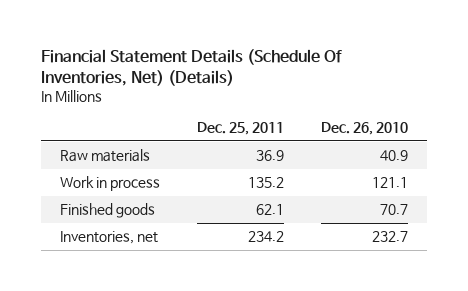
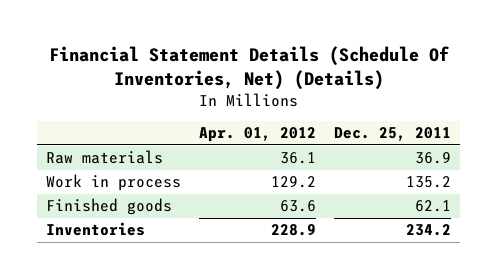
[321,122,409,136] Dec. 26, 2010 -> none
none -> [199,127,317,143] Apr. 01, 2012
[59,231,158,245] Inventories, net -> [45,222,145,237] Inventories

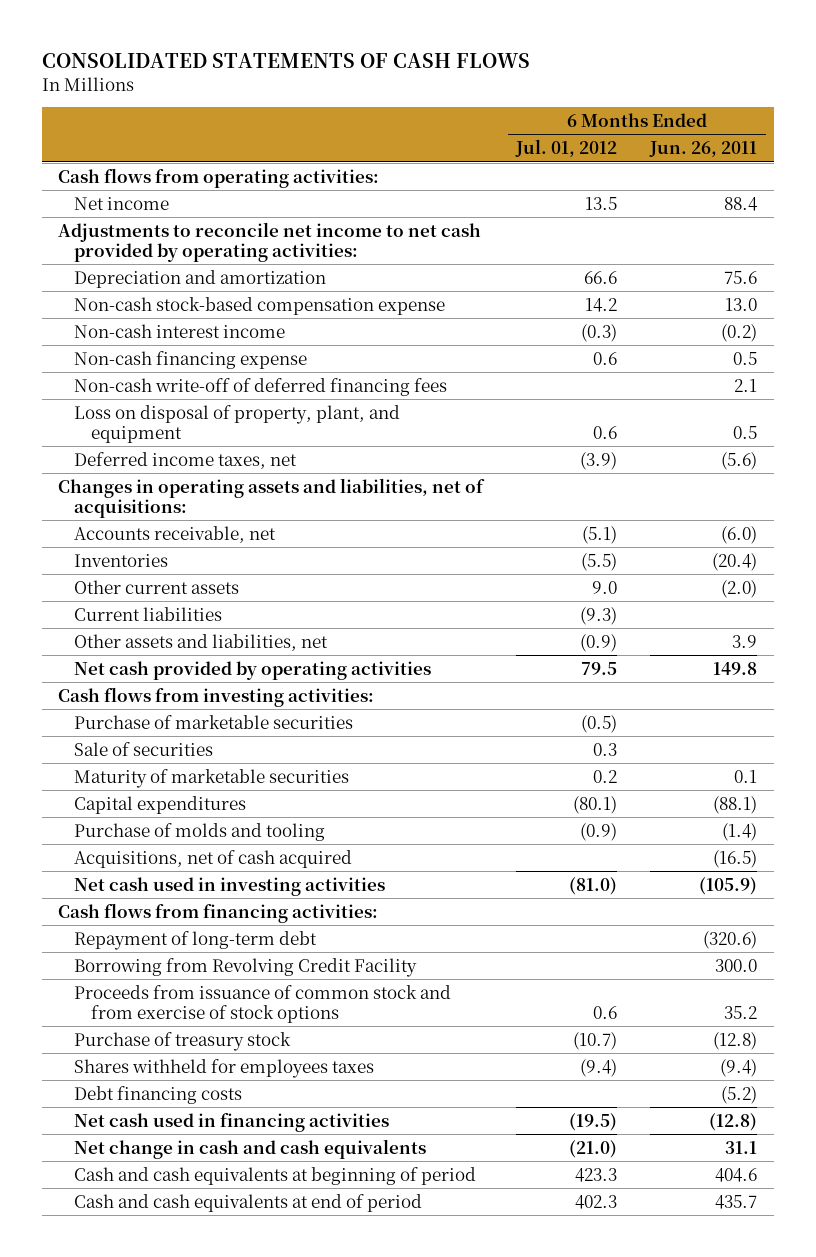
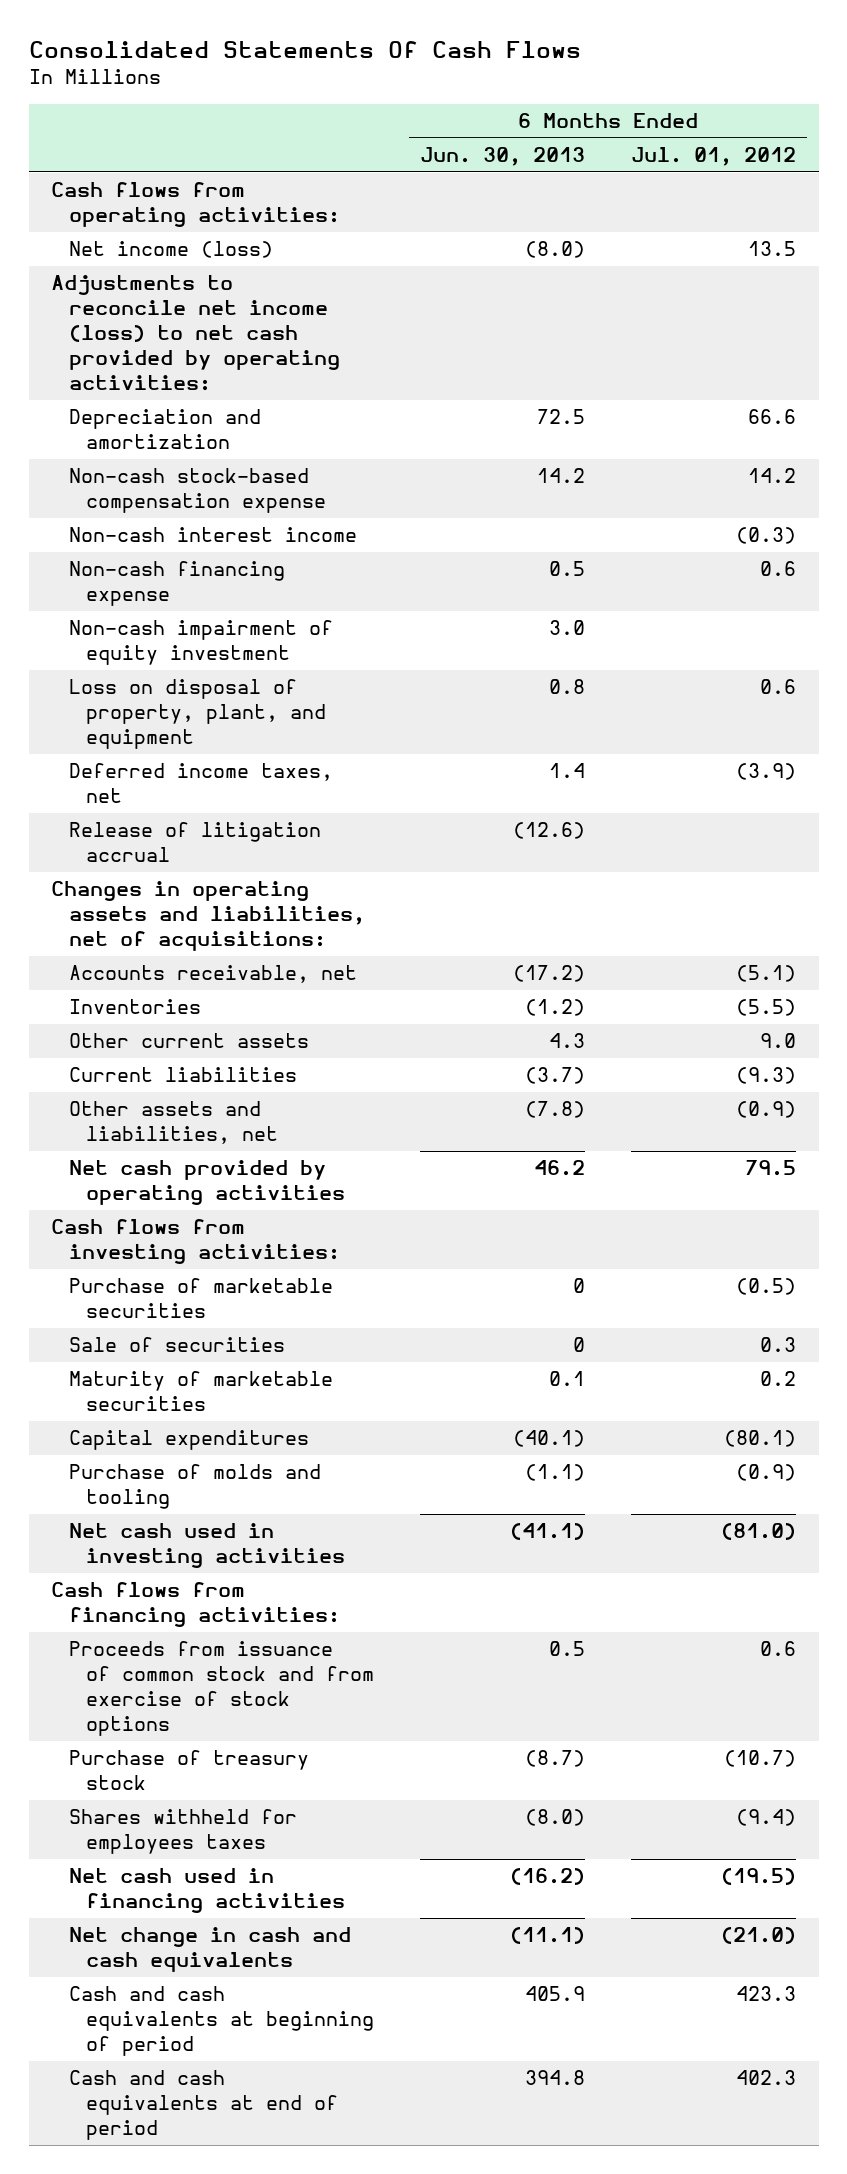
[41,52,530,68] CONSOLIDATED STATEMENTS OF CASH FLOWS -> [28,41,581,59] Consolidated Statements Of Cash Flows
[649,141,758,158] Jun. 26, 2011 -> none
none -> [420,147,586,167] Jun. 30, 2013
[74,196,170,210] Net income -> [68,241,273,259] Net income (loss)
[58,221,482,263] Adjustments to reconcile net income to net cash provided by operating activities: -> [51,275,340,392] Adjustments to reconcile net income (loss) to net cash provided by operating activities:
[74,377,448,396] Non-cash write-off of deferred financing fees -> none
none -> [68,620,333,666] Non-cash impairment of equity investment
none -> [68,822,321,863] Release of litigation accrual
[74,849,353,868] Acquisitions, net of cash acquired -> none
[74,930,318,950] Repayment of long-term debt -> none
[74,957,418,977] Borrowing from Revolving Credit Facility -> none
[74,1085,243,1104] Debt financing costs -> none

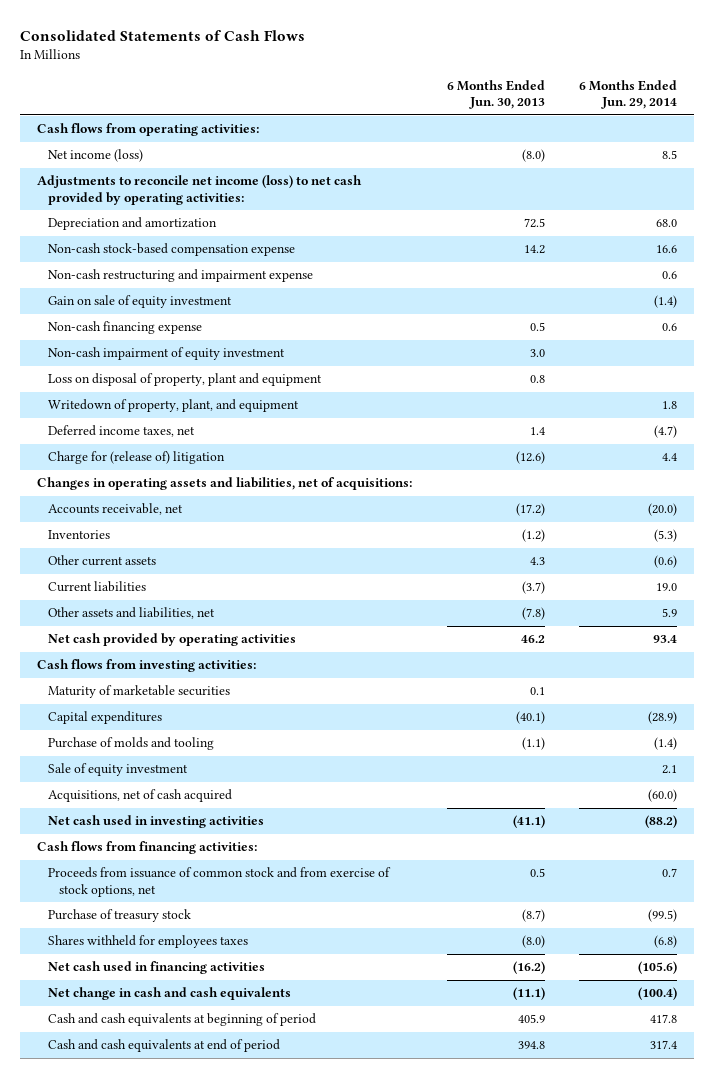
[28,41,581,59] Consolidated Statements Of Cash Flows -> [20,30,306,42] Consolidated Statements of Cash Flows
[631,147,797,167] Jul. 01, 2012 -> none
none -> [578,79,677,110] 6 Months Ended Jun. 29, 2014
[68,527,357,543] Non-cash interest income -> none
none -> [48,269,314,283] Non-cash restructuring and impairment expense
none -> [48,295,233,309] Gain on sale of equity investment
[68,679,327,750] Loss on disposal of property, plant, and equipment -> [48,373,323,387] Loss on disposal of property, plant and equipment
none -> [48,399,300,413] Writedown of property, plant, and equipment
[68,822,321,863] Release of litigation accrual -> [48,451,226,465] Charge for (release of) litigation
[68,1278,333,1319] Purchase of marketable securities -> none
[68,1337,285,1353] Sale of securities -> none
none -> [48,763,189,777] Sale of equity investment
none -> [48,789,233,803] Acquisitions, net of cash acquired
[68,1641,375,1737] Proceeds from issuance of common stock and from exercise of stock options -> [48,867,392,897] Proceeds from issuance of common stock and from exercise of stock options, net

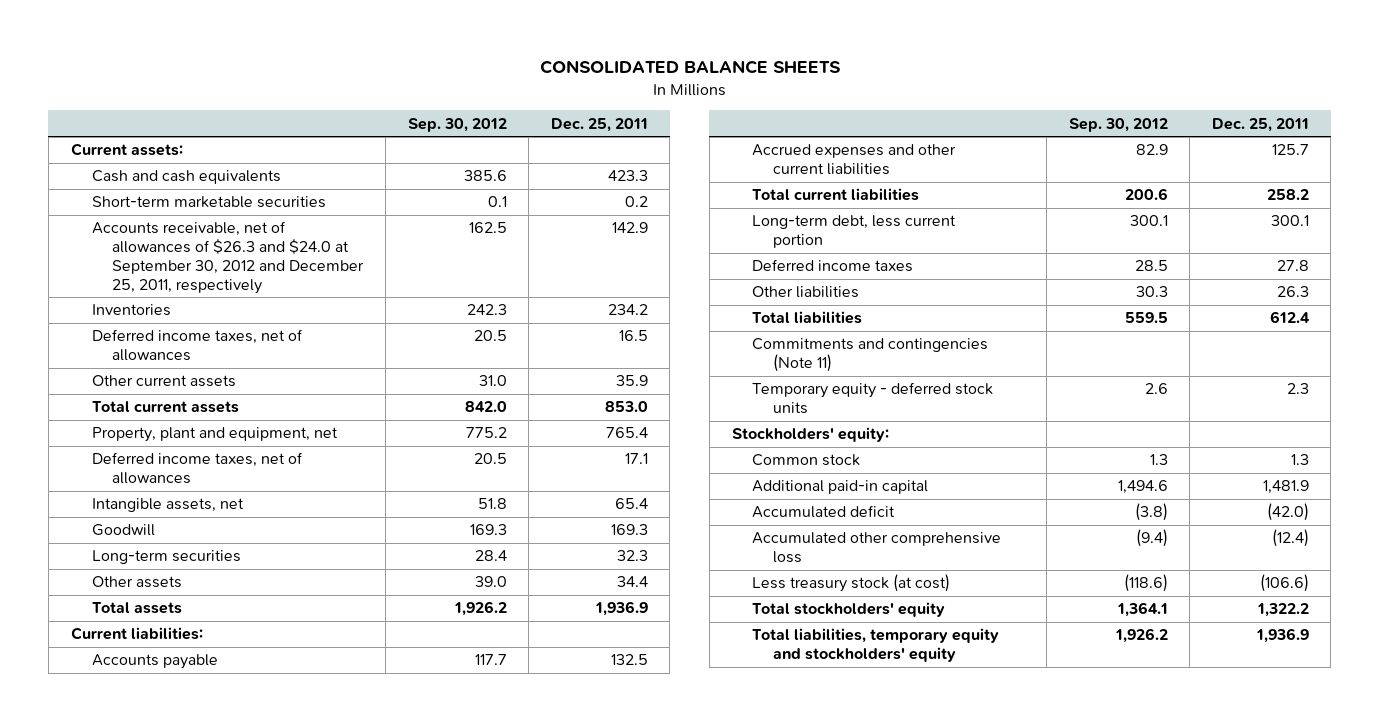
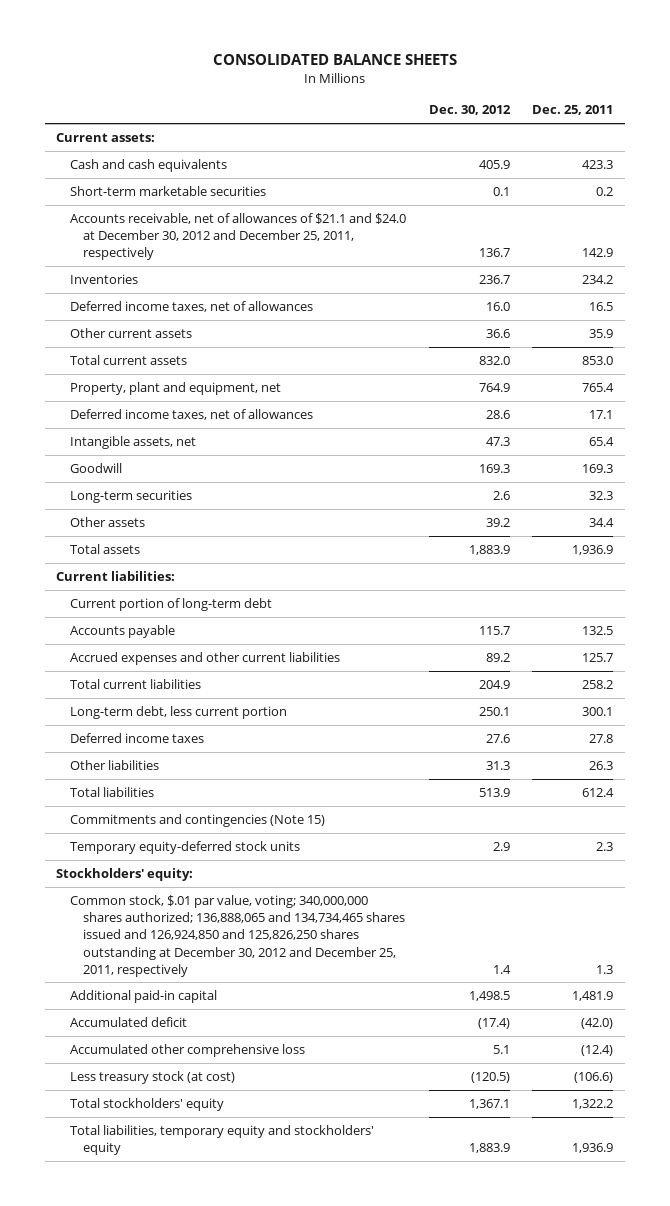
[407,117,507,132] Sep. 30, 2012 -> none
none -> [428,105,511,116] Dec. 30, 2012
[91,221,365,294] Accounts receivable, net of allowances of $26.3 and $24.0 at September 30, 2012 and December 25, 2011, respectively -> [69,213,406,261] Accounts receivable, net of allowances of $21.1 and $24.0 at December 30, 2012 and December 25, 2011, respectively
none -> [69,598,272,612] Current portion of long-term debt
[752,338,989,373] Commitments and contingencies (Note 11) -> [69,814,325,828] Commitments and contingencies (Note 15)
[752,382,994,415] Temporary equity - deferred stock units -> [69,841,300,855] Temporary equity-deferred stock units
[752,454,861,467] Common stock -> [69,895,405,977] Common stock, $.01 par value, voting; 340,000,000 shares authorized; 136,888,065 and 134,734,465 shares issued and 126,924,850 and 125,826,250 shares outstanding at December 30, 2012 and December 25, 2011, respectively

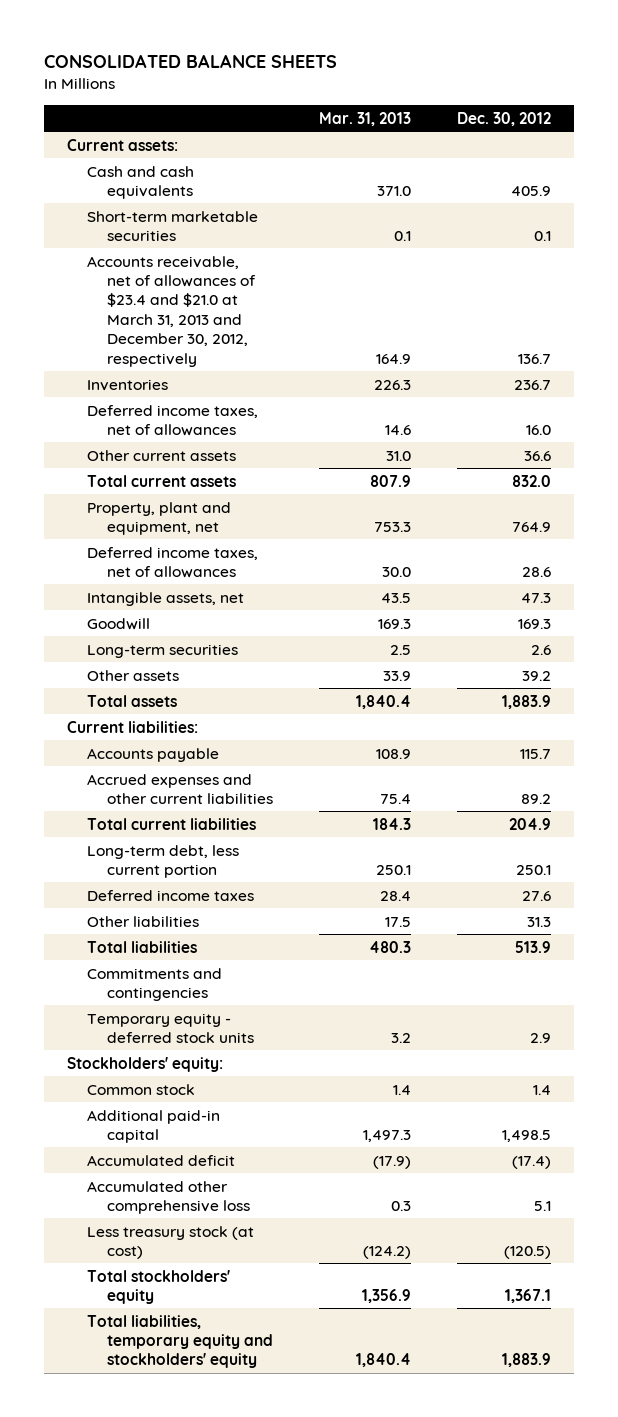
[532,105,614,116] Dec. 25, 2011 -> none
none -> [319,111,412,126] Mar. 31, 2013
[69,213,406,261] Accounts receivable, net of allowances of $21.1 and $24.0 at December 30, 2012 and December 25, 2011, respectively -> [87,255,257,367] Accounts receivable, net of allowances of $23.4 and $21.0 at March 31, 2013 and December 30, 2012, respectively
[69,598,272,612] Current portion of long-term debt -> none
[69,814,325,828] Commitments and contingencies (Note 15) -> [87,967,223,1001] Commitments and contingencies
[69,841,300,855] Temporary equity-deferred stock units -> [87,1012,255,1043] Temporary equity - deferred stock units
[69,895,405,977] Common stock, $.01 par value, voting; 340,000,000 shares authorized; 136,888,065 and 134,734,465 shares issued and 126,924,850 and 125,826,250 shares outstanding at December 30, 2012 and December 25, 2011, respectively -> [87,1083,196,1095] Common stock

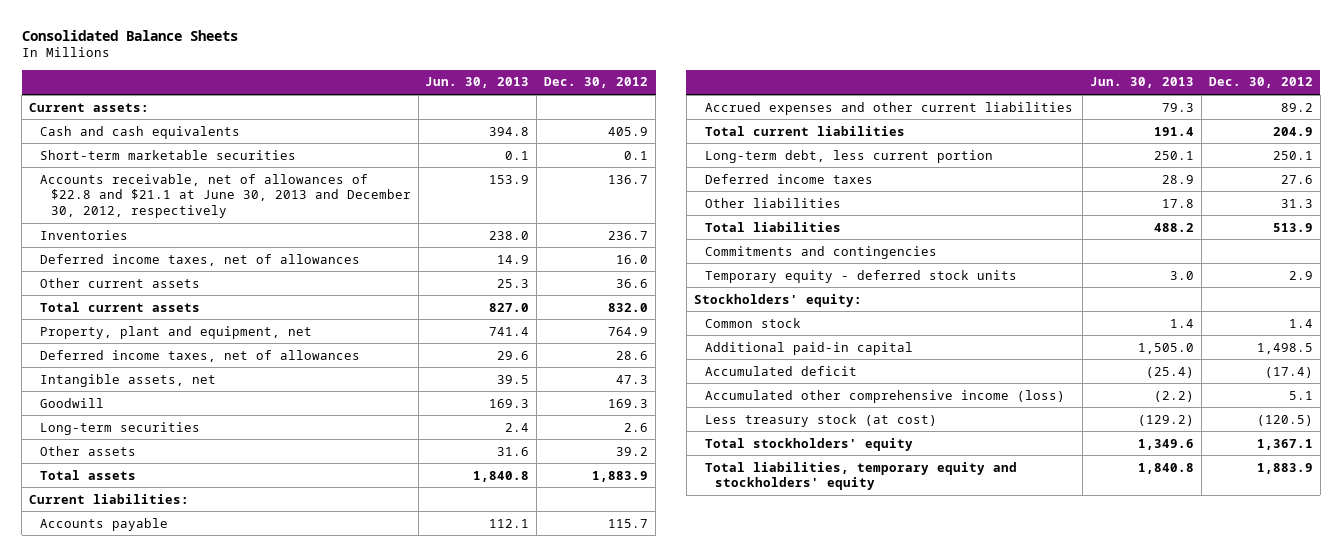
[44,54,338,69] CONSOLIDATED BALANCE SHEETS -> [21,29,238,41] Consolidated Balance Sheets
[319,111,412,126] Mar. 31, 2013 -> none
none -> [425,77,530,89] Jun. 30, 2013
[87,255,257,367] Accounts receivable, net of allowances of $23.4 and $21.0 at March 31, 2013 and December 30, 2012, respectively -> [39,173,411,219] Accounts receivable, net of allowances of $22.8 and $21.1 at June 30, 2013 and December 30, 2012, respectively
[87,1180,251,1214] Accumulated other comprehensive loss -> [704,389,1065,403] Accumulated other comprehensive income (loss)

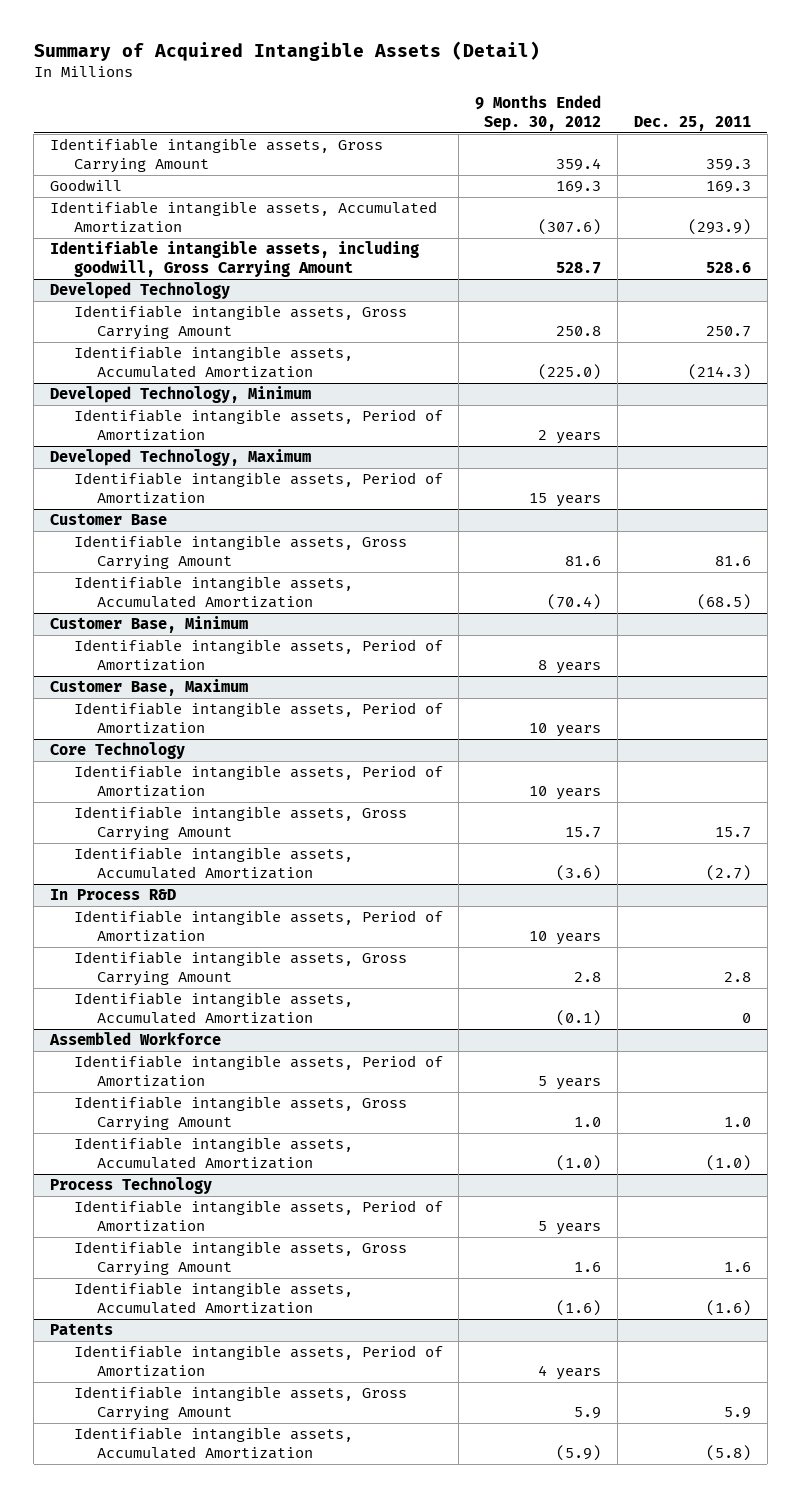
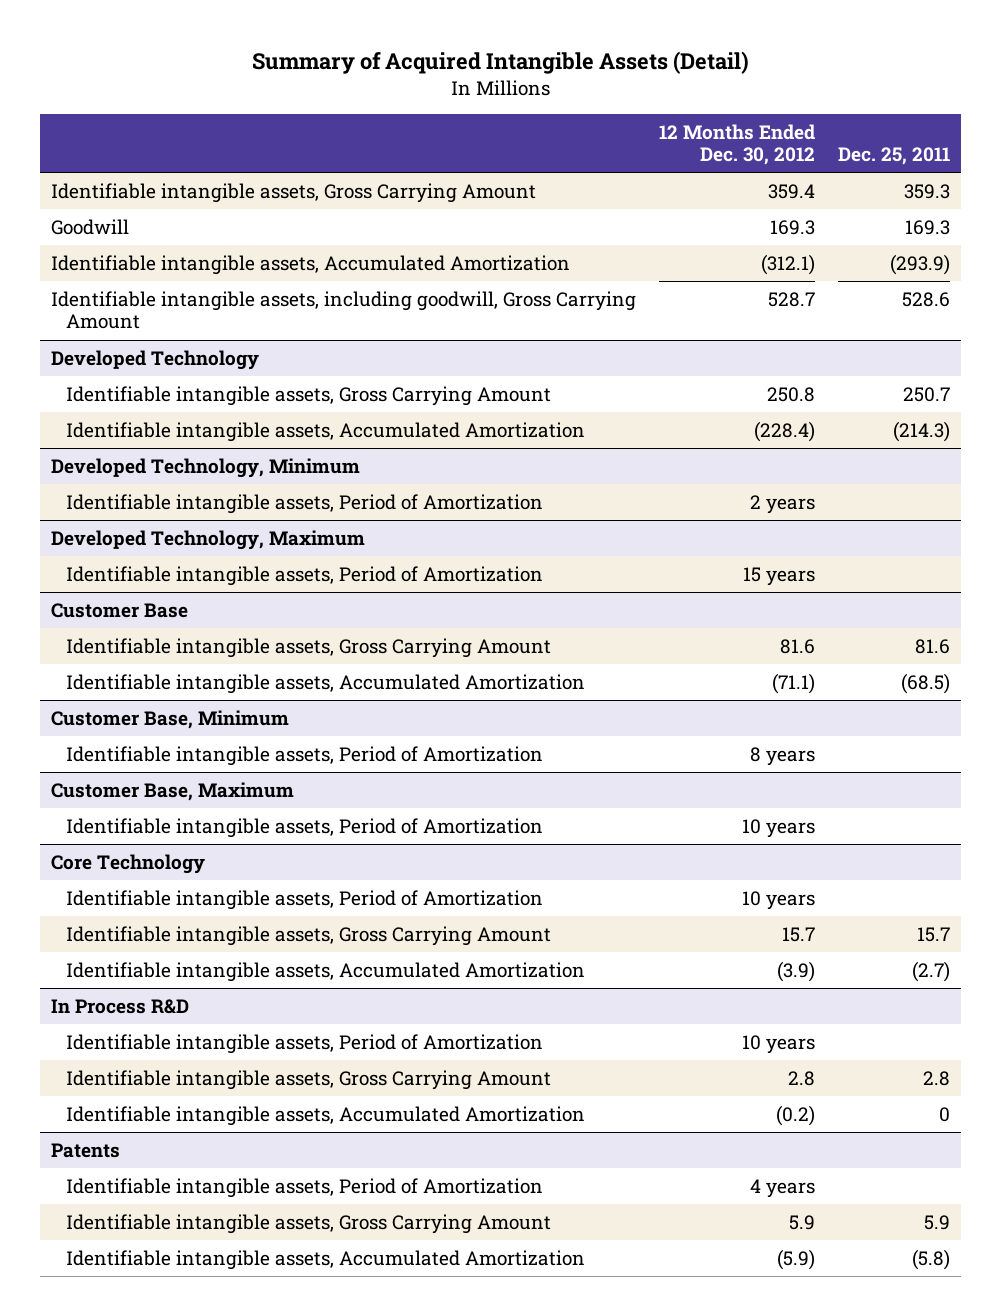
[475,95,602,131] 9 Months Ended Sep. 30, 2012 -> none
none -> [659,123,816,166] 12 Months Ended Dec. 30, 2012
[48,1032,221,1046] Assembled Workforce -> none
[73,1055,443,1087] Identifiable intangible assets, Period of Amortization -> none
[73,1096,407,1131] Identifiable intangible assets, Gross Carrying Amount -> none
[73,1137,353,1169] Identifiable intangible assets, Accumulated Amortization -> none
[49,1177,212,1195] Process Technology -> none
[73,1200,443,1232] Identifiable intangible assets, Period of Amortization -> none
[73,1241,407,1276] Identifiable intangible assets, Gross Carrying Amount -> none
[73,1282,353,1314] Identifiable intangible assets, Accumulated Amortization -> none

